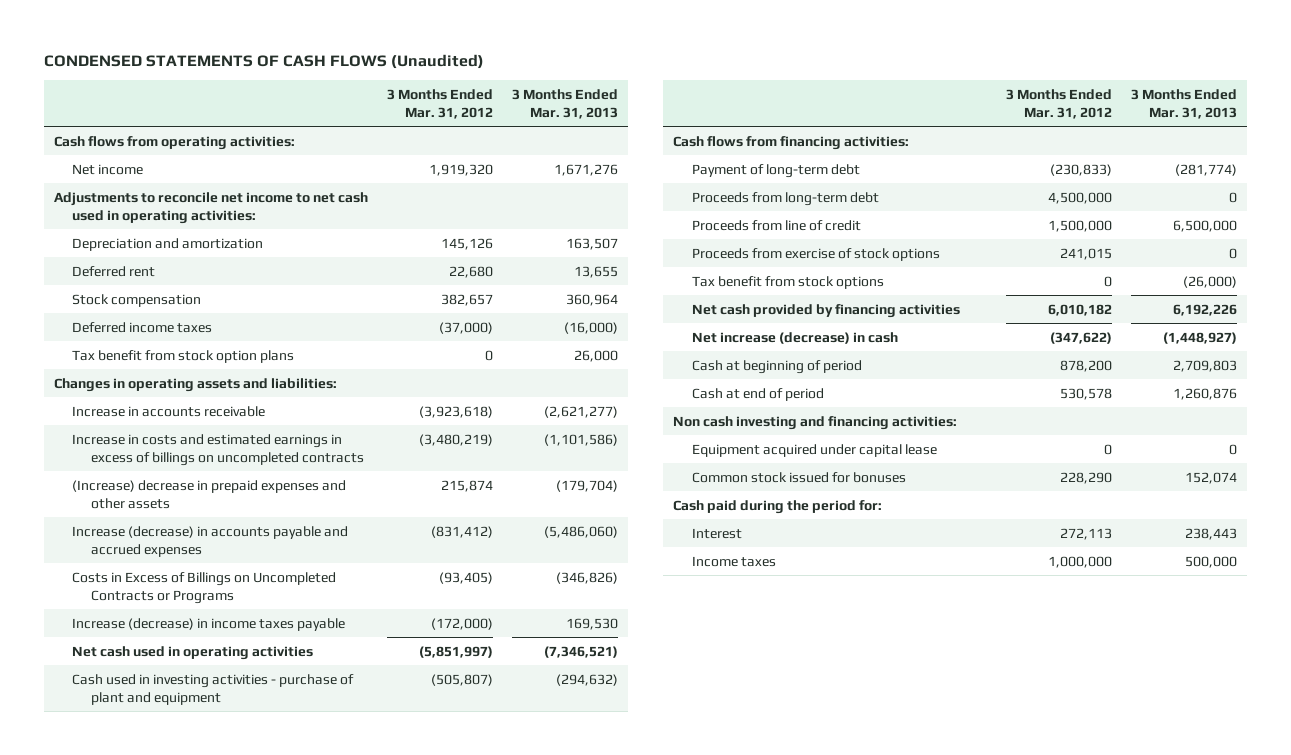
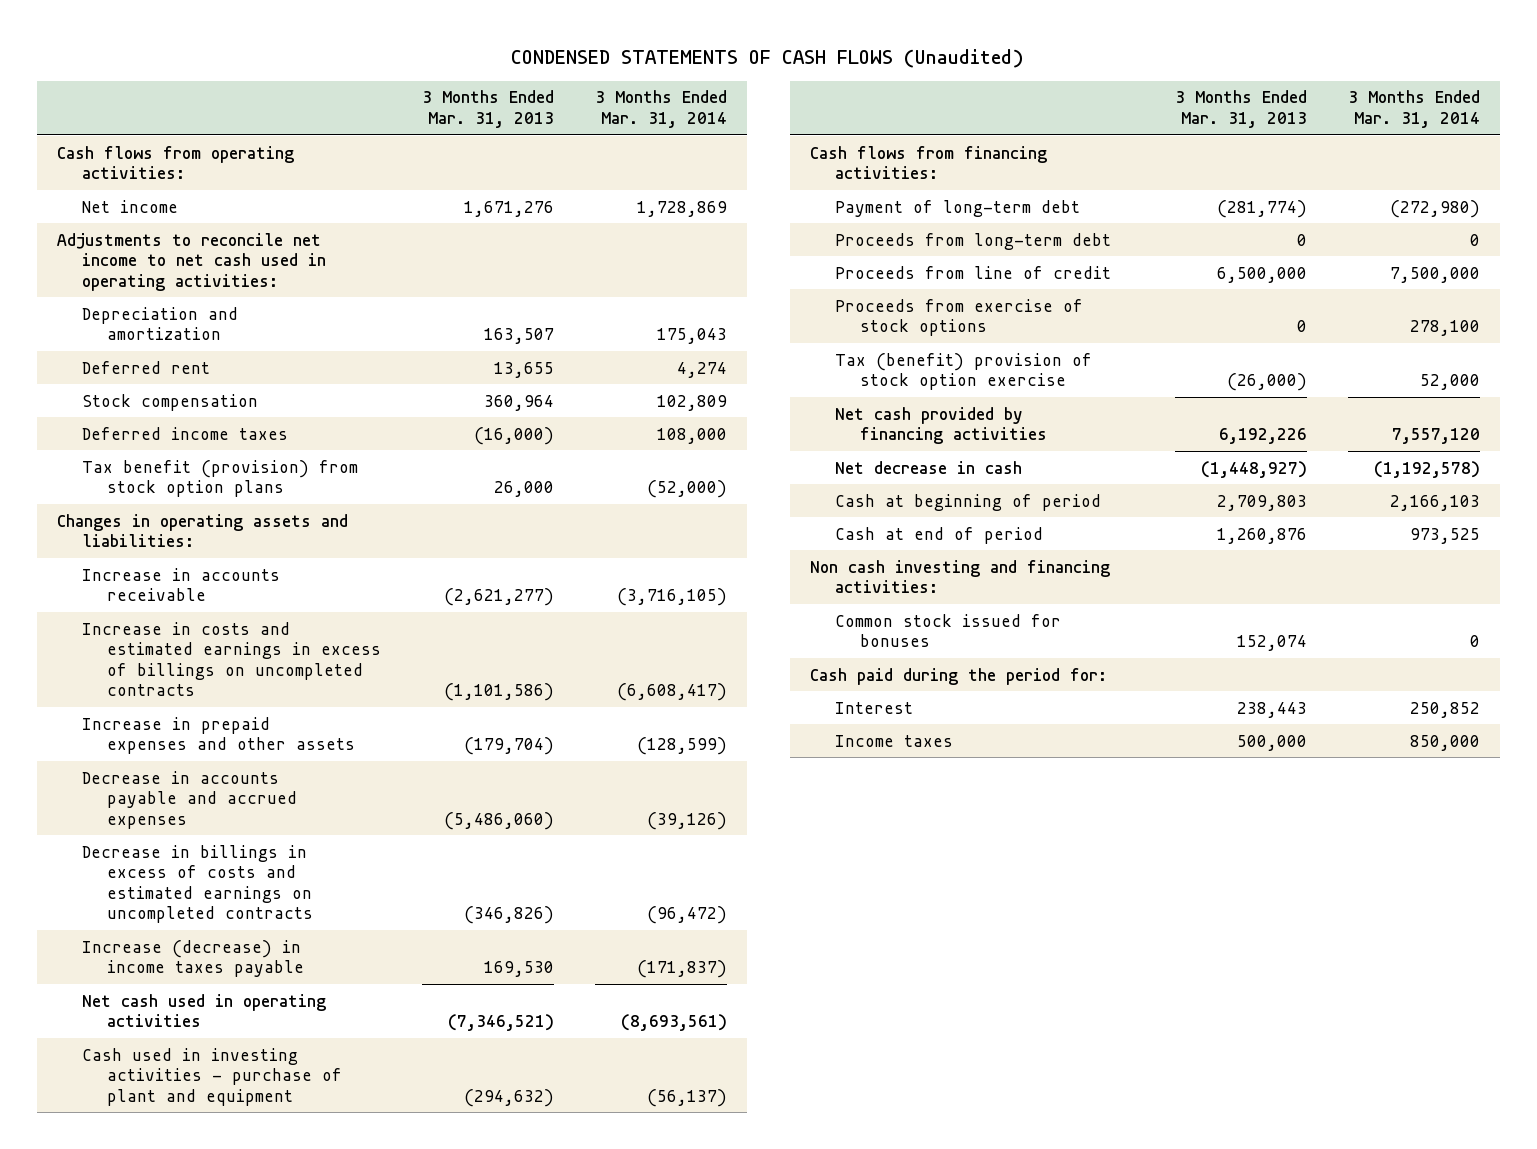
[386,88,493,119] 3 Months Ended Mar. 31, 2012 -> none
none -> [594,90,727,128] 3 Months Ended Mar. 31, 2014
[72,349,295,363] Tax benefit from stock option plans -> [82,459,359,498] Tax benefit (provision) from stock option plans
[72,479,347,509] (Increase) decrease in prepaid expenses and other assets -> [82,716,356,755] Increase in prepaid expenses and other assets
[72,525,349,557] Increase (decrease) in accounts payable and accrued expenses -> [82,770,298,829] Decrease in accounts payable and accrued expenses
[72,571,337,604] Costs in Excess of Billings on Uncompleted Contracts or Programs -> [82,844,314,924] Decrease in billings in excess of costs and estimated earnings on uncompleted contracts
[691,275,884,289] Tax benefit from stock options -> [835,352,1093,391] Tax (benefit) provision of stock option exercise
[691,331,898,344] Net increase (decrease) in cash -> [835,460,1023,474] Net decrease in cash
[691,443,937,457] Equipment acquired under capital lease -> none

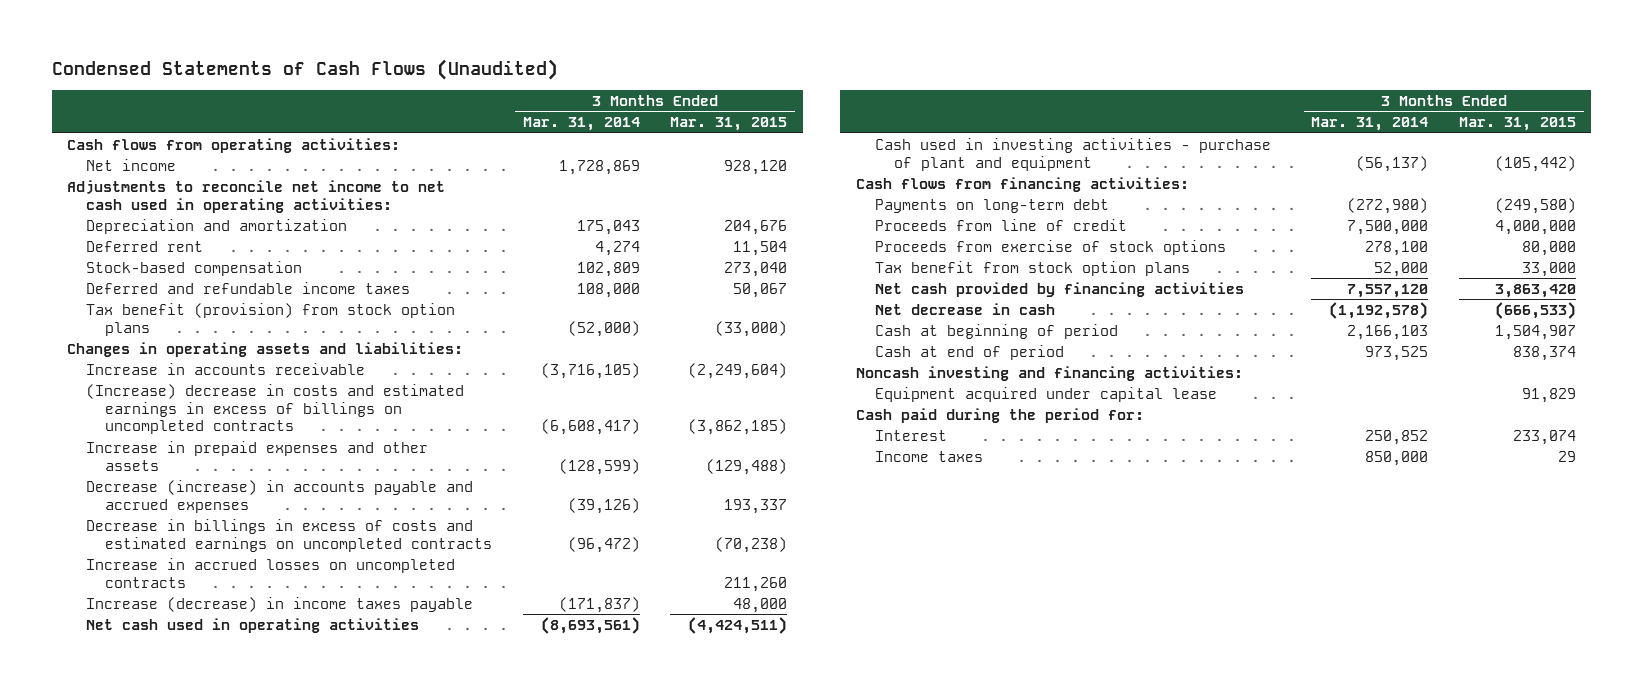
[511,48,1025,68] CONDENSED STATEMENTS OF CASH FLOWS (Unaudited) -> [51,58,558,80] Condensed Statements of Cash Flows (Unaudited)
[421,90,554,128] 3 Months Ended Mar. 31, 2013 -> none
none -> [670,117,788,132] Mar. 31, 2015
[82,393,259,411] Stock compensation -> [86,260,303,276] Stock-based compensation
[82,426,289,440] Deferred income taxes -> [86,281,411,294] Deferred and refundable income taxes
[82,621,382,697] Increase in costs and estimated earnings in excess of billings on uncompleted contracts -> [86,383,465,435] (Increase) decrease in costs and estimated earnings in excess of billings on uncompleted contracts
[82,770,298,829] Decrease in accounts payable and accrued expenses -> [86,479,474,513] Decrease (increase) in accounts payable and accrued expenses
none -> [86,557,456,588] Increase in accrued losses on uncompleted contracts
[835,232,1112,250] Proceeds from long-term debt -> none
[835,199,1081,217] Payment of long-term debt -> [874,198,1109,213] Payments on long-term debt
[835,352,1093,391] Tax (benefit) provision of stock option exercise -> [874,260,1190,276] Tax benefit from stock option plans
[835,613,1062,648] Common stock issued for bonuses -> none
[810,559,1111,594] Non cash investing and financing activities: -> [855,365,1243,381] Noncash investing and financing activities:
none -> [874,386,1217,402] Equipment acquired under capital lease

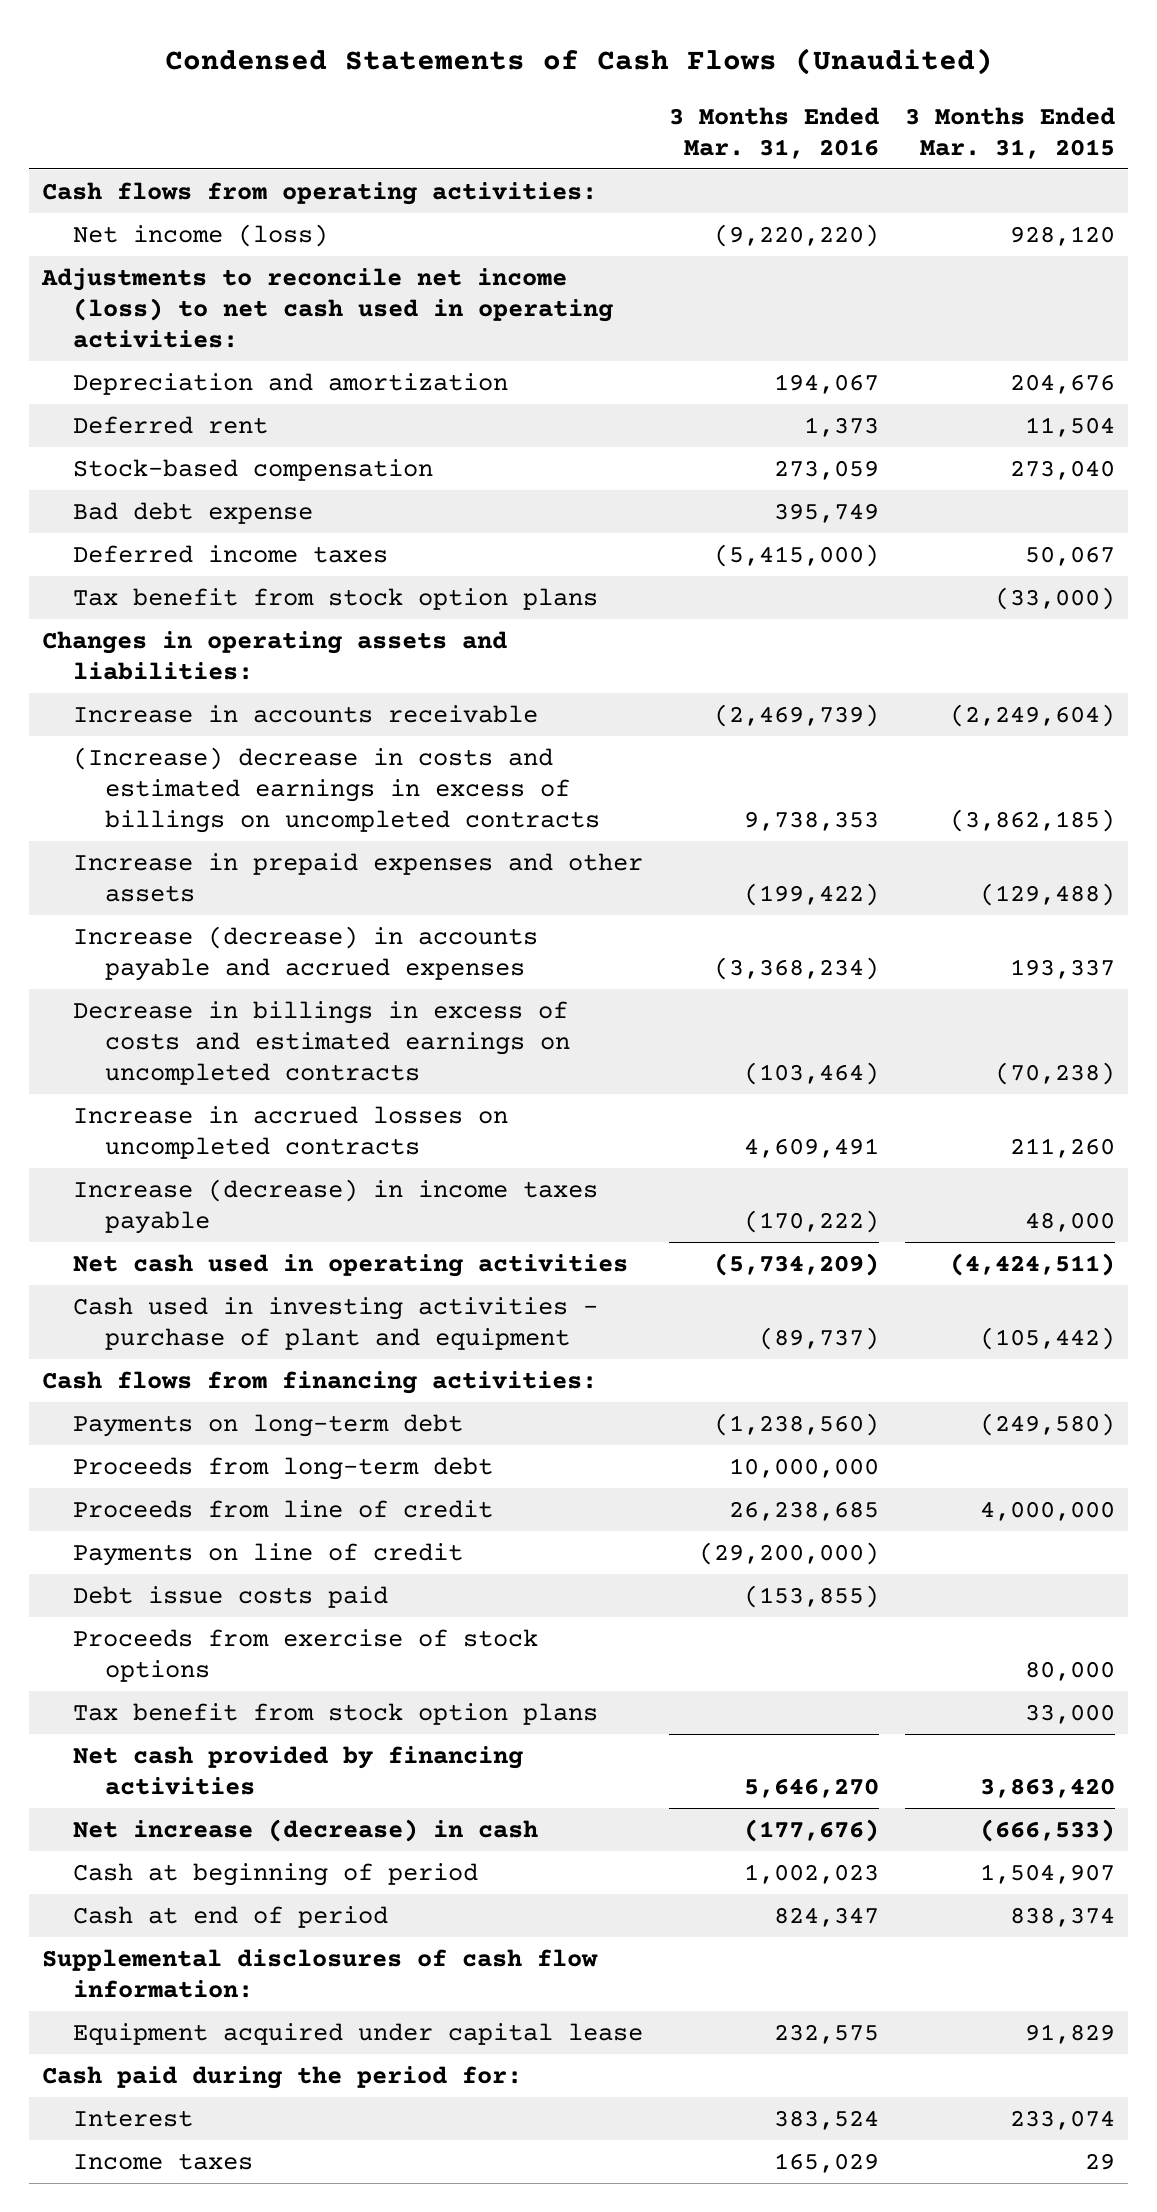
[522,117,640,132] Mar. 31, 2014 -> none
none -> [669,106,880,159] 3 Months Ended Mar. 31, 2016
[86,158,177,171] Net income -> [73,223,329,247] Net income (loss)
[66,179,445,213] Adjustments to reconcile net income to net cash used in operating activities: -> [40,267,614,348] Adjustments to reconcile net income (loss) to net cash used in operating activities:
none -> [73,501,314,524] Bad debt expense
[86,281,411,294] Deferred and refundable income taxes -> [73,544,389,563] Deferred income taxes
[86,302,456,336] Tax benefit (provision) from stock option plans -> [73,587,599,610] Tax benefit from stock option plans
[86,479,474,513] Decrease (increase) in accounts payable and accrued expenses -> [73,925,539,981] Increase (decrease) in accounts payable and accrued expenses
none -> [73,1456,494,1480] Proceeds from long-term debt
none -> [73,1542,464,1566] Payments on line of credit
none -> [73,1585,389,1608] Debt issue costs paid
[874,302,1055,315] Net decrease in cash -> [73,1818,539,1842] Net increase (decrease) in cash
[855,365,1243,381] Noncash investing and financing activities: -> [41,1948,598,1998] Supplemental disclosures of cash flow information:

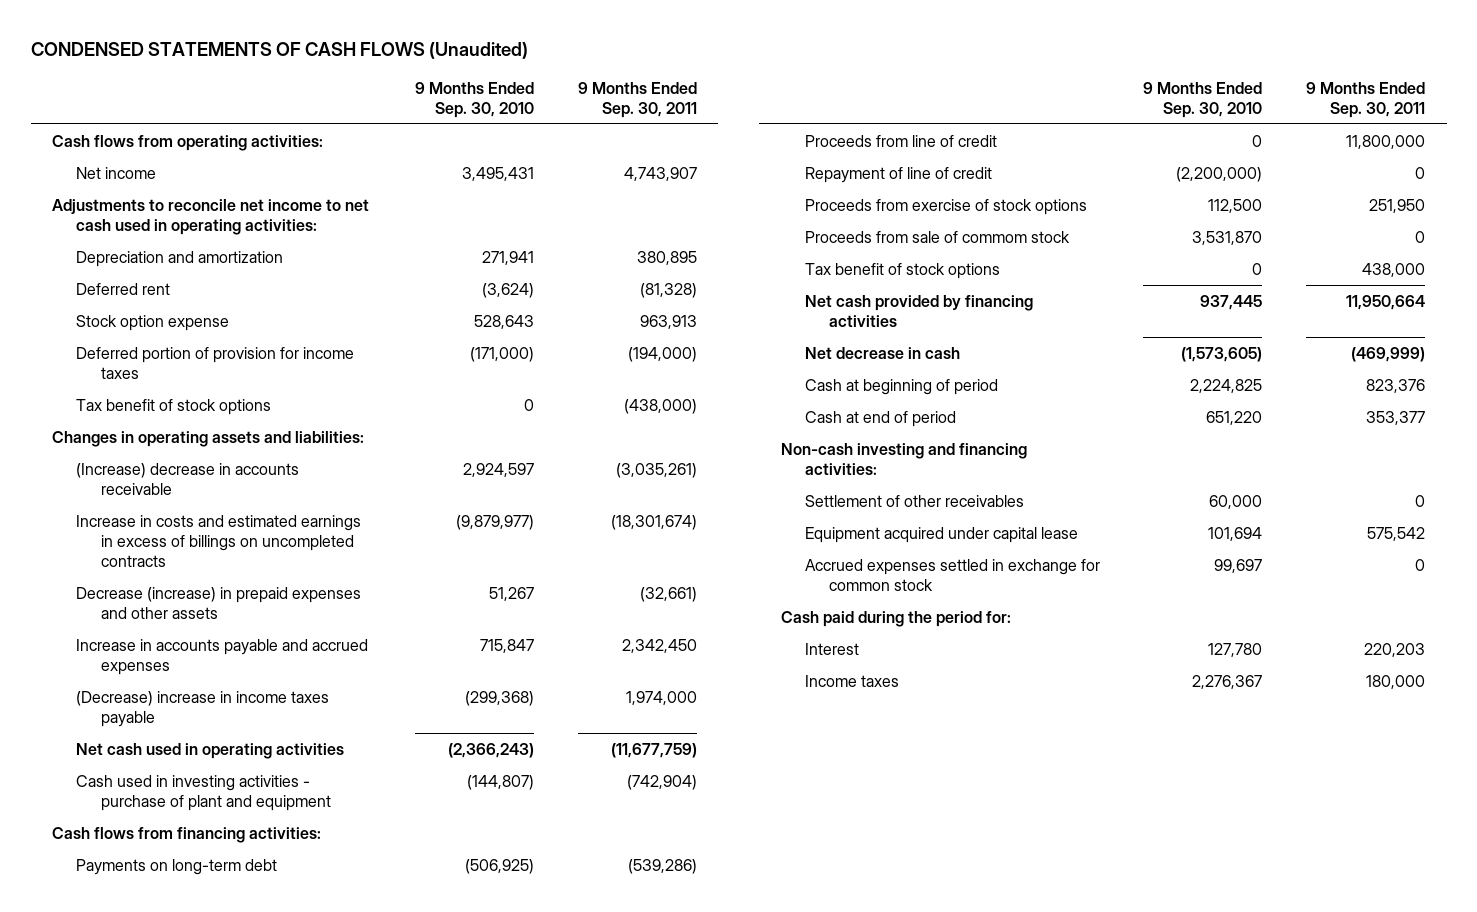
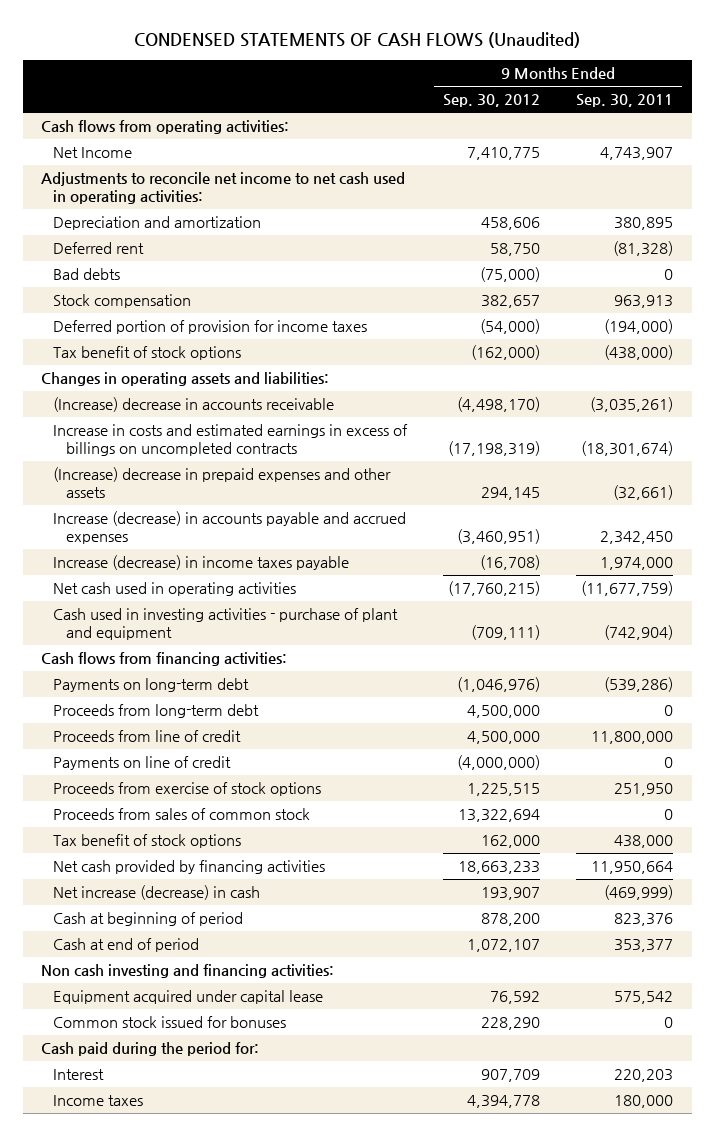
[415,81,535,118] 9 Months Ended Sep. 30, 2010 -> none
none -> [443,94,541,108] Sep. 30, 2012
[76,166,157,179] Net income -> [53,147,133,159] Net Income
none -> [53,268,121,281] Bad debts
[76,314,230,331] Stock option expense -> [53,294,192,309] Stock compensation
[76,586,362,620] Decrease (increase) in prepaid expenses and other assets -> [53,467,392,498] (Increase) decrease in prepaid expenses and other assets
[76,638,369,676] Increase in accounts payable and accrued expenses -> [53,511,407,544] Increase (decrease) in accounts payable and accrued expenses
[76,690,330,728] (Decrease) increase in income taxes payable -> [53,555,350,571] Increase (decrease) in income taxes payable
none -> [53,704,260,719] Proceeds from long-term debt
[804,166,992,183] Repayment of line of credit -> [53,756,232,771] Payments on line of credit
[804,230,1070,243] Proceeds from sale of commom stock -> [53,808,311,821] Proceeds from sales of common stock
[804,346,960,359] Net decrease in cash -> [53,885,261,901] Net increase (decrease) in cash
[804,494,1024,507] Settlement of other receivables -> none
[780,442,1027,476] Non-cash investing and financing activities: -> [40,964,334,979] Non cash investing and financing activities:
[804,558,1100,592] Accrued expenses settled in exchange for common stock -> none
none -> [53,1016,287,1029] Common stock issued for bonuses

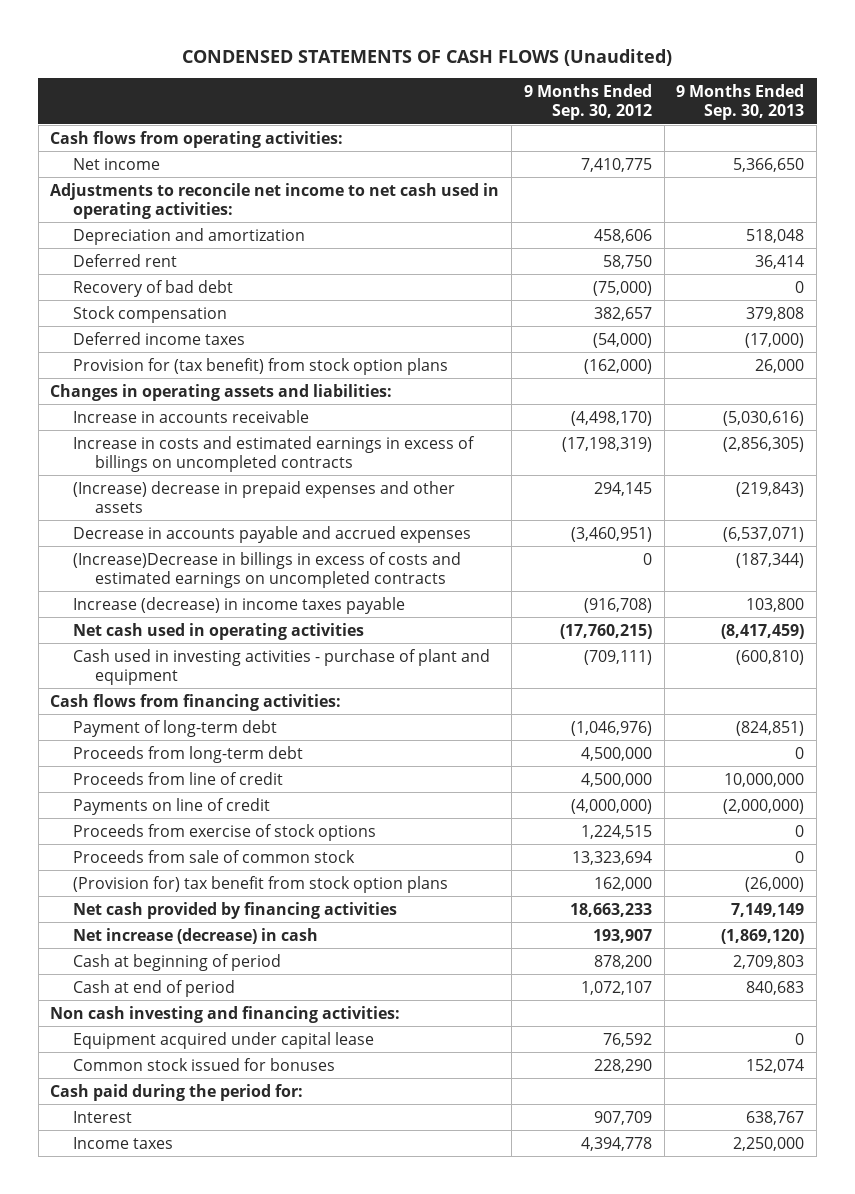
[576,94,674,108] Sep. 30, 2011 -> none
none -> [676,84,805,121] 9 Months Ended Sep. 30, 2013
[53,147,133,159] Net Income -> [72,157,160,170] Net income
[53,268,121,281] Bad debts -> [72,279,233,297] Recovery of bad debt
[53,320,368,335] Deferred portion of provision for income taxes -> [72,331,245,345] Deferred income taxes
[53,346,242,361] Tax benefit of stock options -> [72,357,448,375] Provision for (tax benefit) from stock option plans
[53,397,335,413] (Increase) decrease in accounts receivable -> [72,409,309,423] Increase in accounts receivable
[53,511,407,544] Increase (decrease) in accounts payable and accrued expenses -> [72,525,471,543] Decrease in accounts payable and accrued expenses
none -> [72,551,461,588] (Increase)Decrease in billings in excess of costs and estimated earnings on uncompleted contracts
[480,555,541,571] (16,708) -> [583,597,652,613] (916,708)
[53,678,250,693] Payments on long-term debt -> [72,719,277,737] Payment of long-term debt
[467,783,541,797] 1,225,515 -> [580,824,652,839] 1,224,515
[53,808,311,821] Proceeds from sales of common stock -> [72,849,355,863] Proceeds from sale of common stock
[458,809,541,823] 13,322,694 -> [571,850,652,865] 13,323,694
[53,834,242,849] Tax benefit of stock options -> [72,875,448,893] (Provision for) tax benefit from stock option plans

